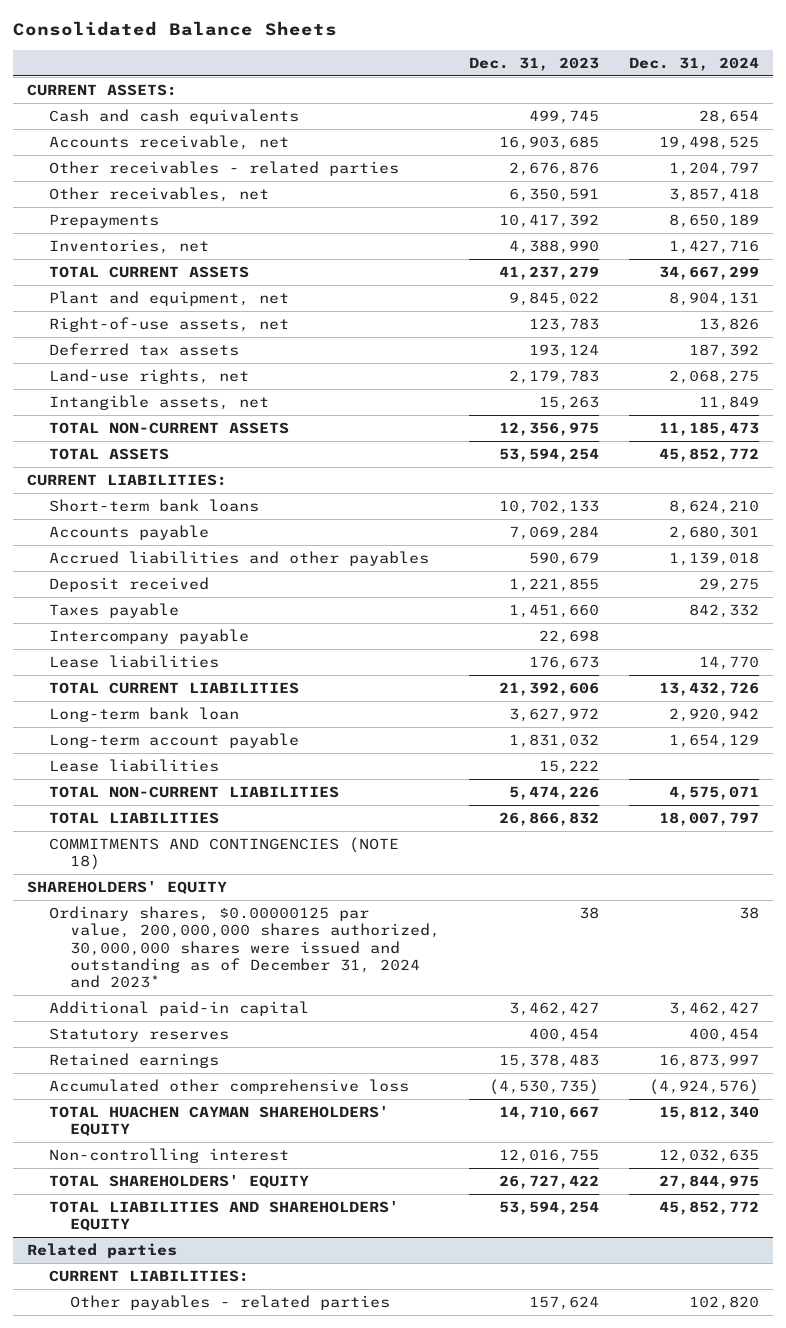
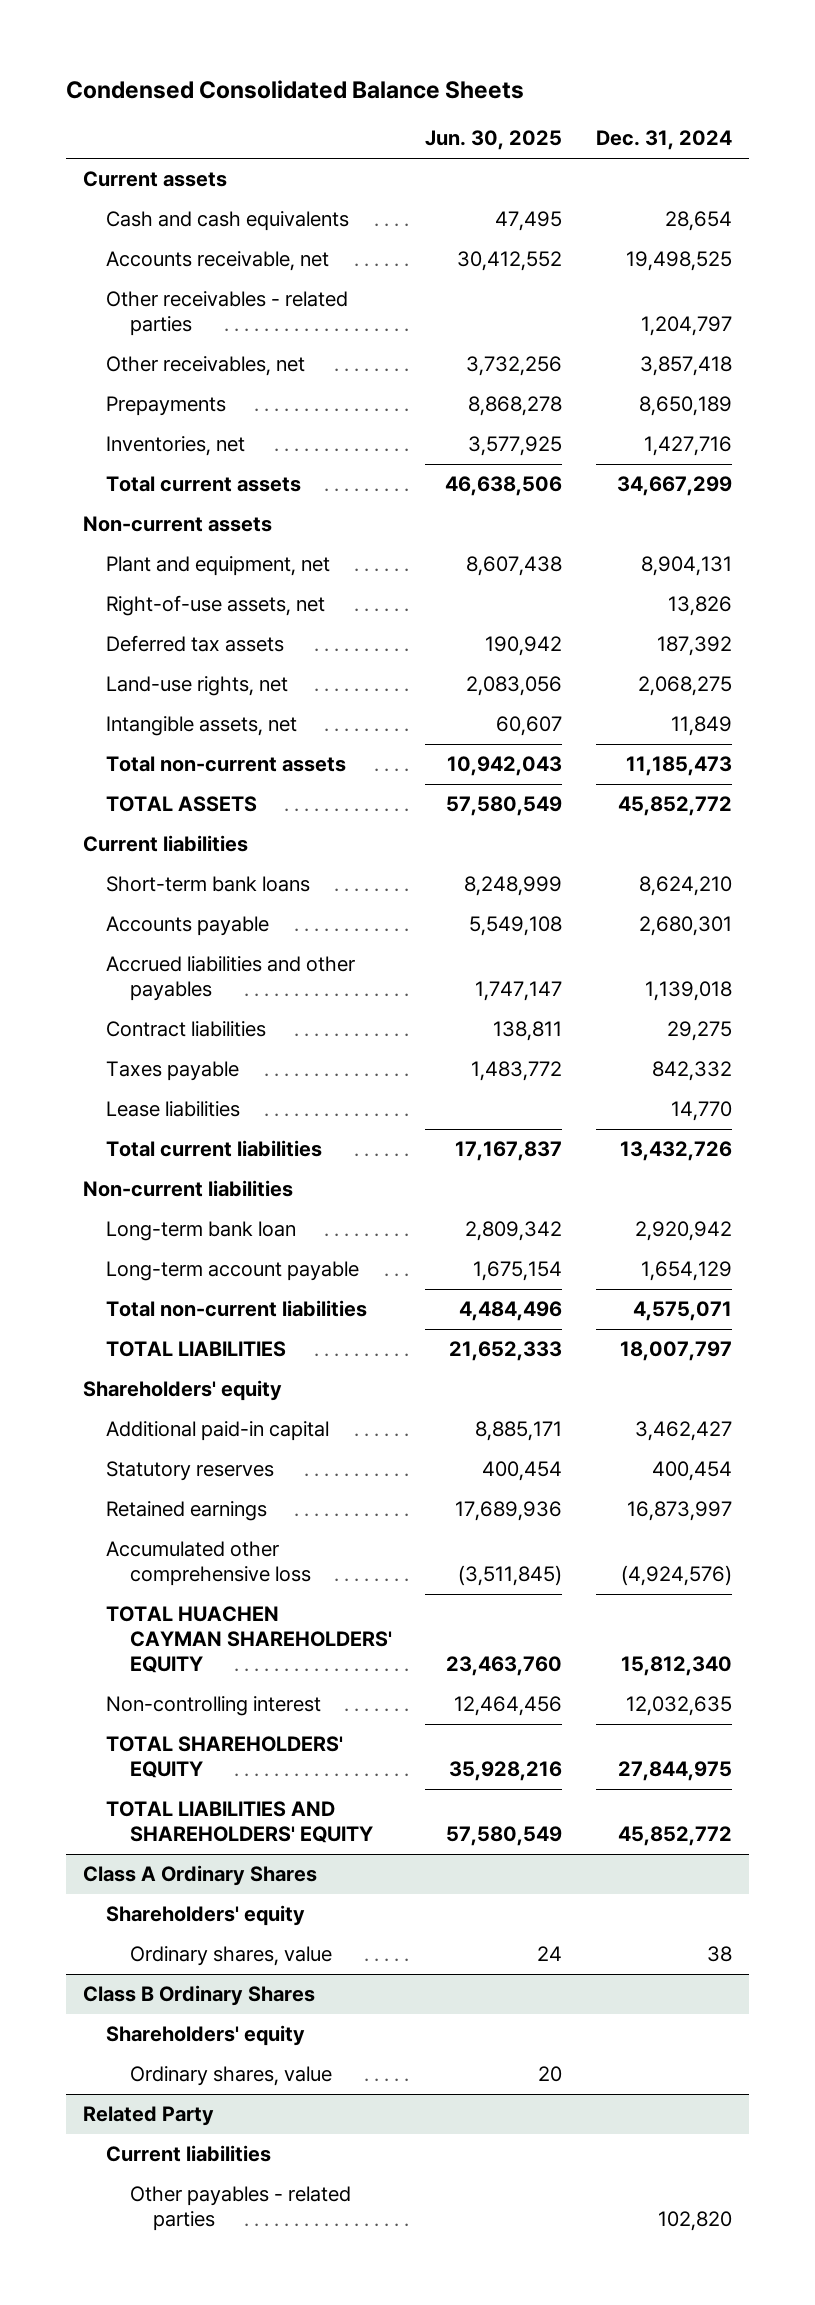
[12,21,337,37] Consolidated Balance Sheets -> [65,79,524,99] Condensed Consolidated Balance Sheets
[469,56,600,71] Dec. 31, 2023 -> none
none -> [425,130,563,151] Jun. 30, 2025
[27,84,178,97] CURRENT ASSETS: -> [82,171,227,188] Current assets
[48,266,249,279] TOTAL CURRENT ASSETS -> [106,476,302,493] Total current assets
none -> [82,516,272,533] Non-current assets
[48,422,289,435] TOTAL NON-CURRENT ASSETS -> [106,756,347,773] Total non-current assets
[27,474,228,487] CURRENT LIABILITIES: -> [82,835,248,853] Current liabilities
[48,577,209,593] Deposit received -> [106,1021,267,1038] Contract liabilities
[48,629,249,645] Intercompany payable -> none
[48,682,299,695] TOTAL CURRENT LIABILITIES -> [106,1140,323,1158] Total current liabilities
none -> [82,1180,293,1198] Non-current liabilities
[48,759,219,773] Lease liabilities -> none
[48,786,339,799] TOTAL NON-CURRENT LIABILITIES -> [106,1300,368,1318] Total non-current liabilities
[48,837,399,871] COMMITMENTS AND CONTINGENCIES (NOTE 18) -> none
[48,906,441,988] Ordinary shares, $0.00000125 par value, 200,000,000 shares authorized, 30,000,000 shares were issued and outstanding as of December 31, 2024 and 2023* -> none
[27,881,228,895] SHAREHOLDERS' EQUITY -> [82,1380,282,1402] Shareholders' equity
none -> [82,1865,317,1887] Class A Ordinary Shares
none -> [106,1905,306,1927] Shareholders' equity
none -> [129,1946,332,1967] Ordinary shares, value
none -> [82,1985,315,2007] Class B Ordinary Shares
none -> [106,2025,306,2047] Shareholders' equity
none -> [129,2066,332,2087] Ordinary shares, value
[27,1243,178,1259] Related parties -> [82,2106,214,2127] Related Party
[48,1270,249,1283] CURRENT LIABILITIES: -> [106,2145,272,2163] Current liabilities

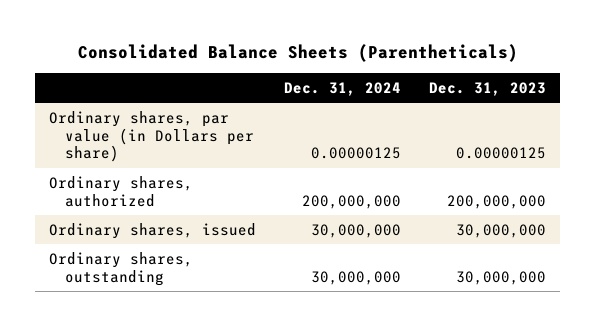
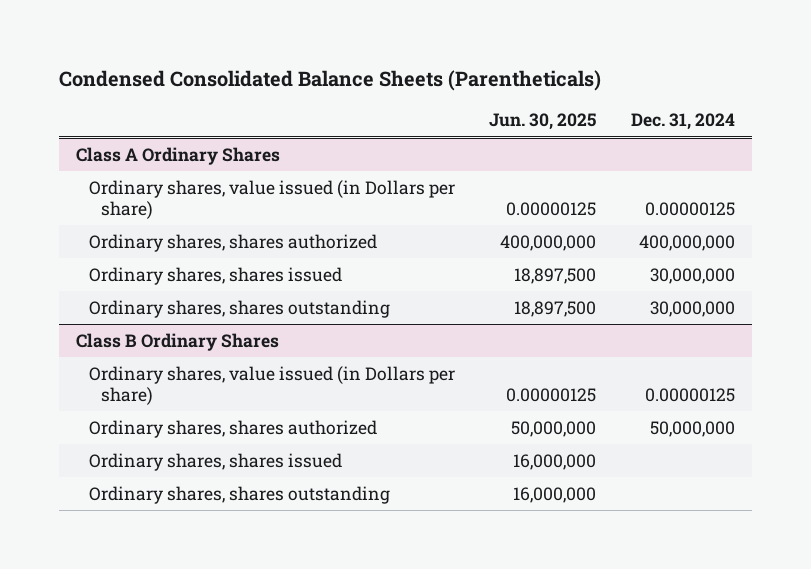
[77,43,518,62] Consolidated Balance Sheets (Parentheticals) -> [58,69,601,91] Condensed Consolidated Balance Sheets (Parentheticals)
[429,81,547,96] Dec. 31, 2023 -> none
none -> [489,113,597,131] Jun. 30, 2025
none -> [76,147,281,166] Class A Ordinary Shares
[48,110,255,163] Ordinary shares, par value (in Dollars per share) -> [88,180,455,219] Ordinary shares, value issued (in Dollars per share)
[48,175,193,207] Ordinary shares, authorized -> [88,234,377,253] Ordinary shares, shares authorized
[302,194,402,209] 200,000,000 -> [638,235,735,252] 400,000,000
[48,222,256,239] Ordinary shares, issued -> [88,267,342,286] Ordinary shares, shares issued
[48,251,193,286] Ordinary shares, outstanding -> [88,300,390,319] Ordinary shares, shares outstanding
none -> [76,333,280,352] Class B Ordinary Shares
none -> [88,366,455,405] Ordinary shares, value issued (in Dollars per share)
none -> [88,420,377,439] Ordinary shares, shares authorized
none -> [88,453,342,472] Ordinary shares, shares issued
none -> [88,486,390,505] Ordinary shares, shares outstanding

